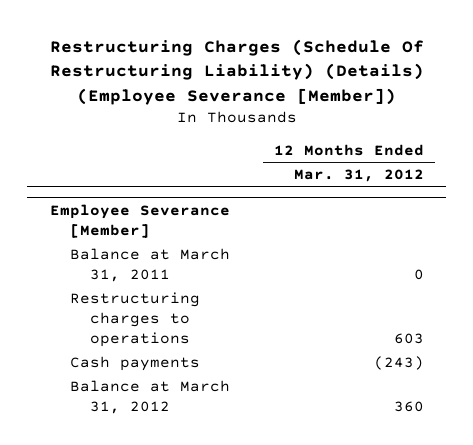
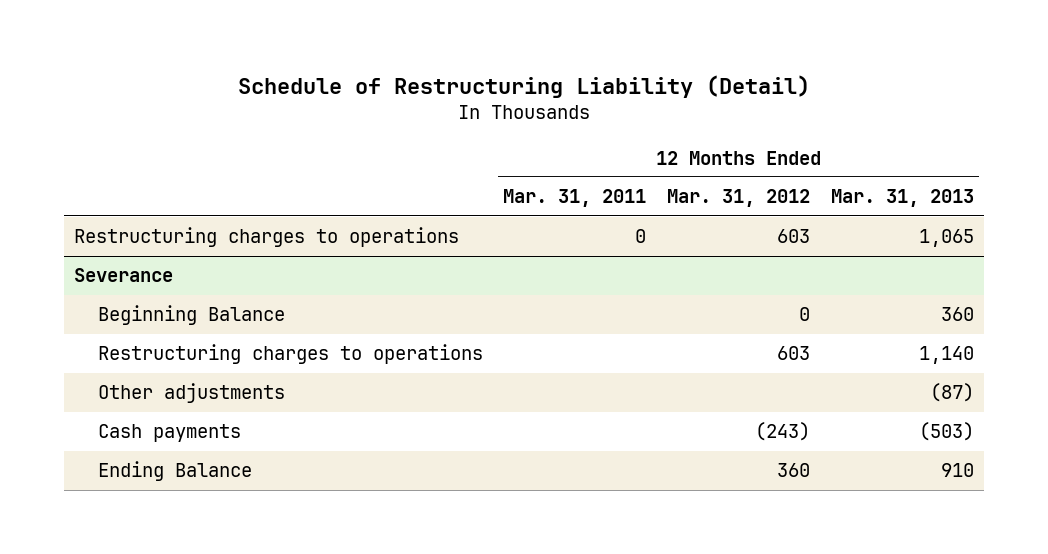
[49,38,424,105] Restructuring Charges (Schedule Of Restructuring Liability) (Details) (Employee Severance [Member]) -> [238,74,811,98] Schedule of Restructuring Liability (Detail)
none -> [503,189,647,208] Mar. 31, 2011
none -> [830,189,974,208] Mar. 31, 2013
[49,203,230,238] Employee Severance [Member] -> none
[69,247,230,282] Balance at March 31, 2011 -> none
none -> [74,268,174,283] Severance
none -> [97,305,285,326] Beginning Balance
none -> [97,344,483,365] Restructuring charges to operations
none -> [97,383,285,404] Other adjustments
[69,379,230,414] Balance at March 31, 2012 -> [97,461,252,482] Ending Balance

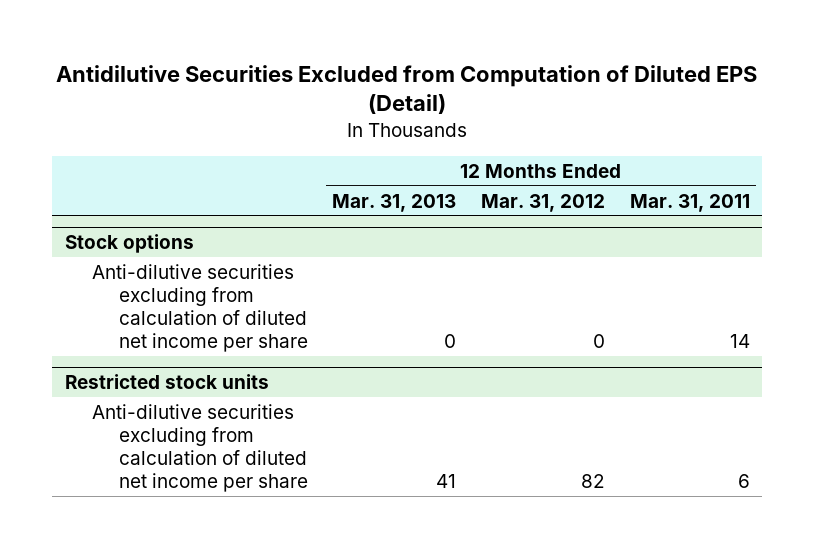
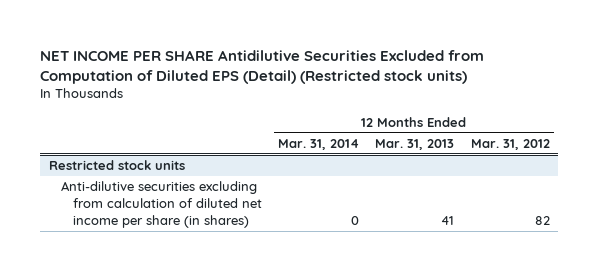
[56,64,758,115] Antidilutive Securities Excluded from Computation of Diluted EPS (Detail) -> [40,49,485,84] NET INCOME PER SHARE Antidilutive Securities Excluded from Computation of Diluted EPS (Detail) (Restricted stock units)
[629,193,750,212] Mar. 31, 2011 -> none
none -> [278,138,360,150] Mar. 31, 2014
[64,234,194,254] Stock options -> none
[91,263,308,352] Anti-dilutive securities excluding from calculation of diluted net income per share -> none
[91,403,308,492] Anti-dilutive securities excluding from calculation of diluted net income per share -> [60,181,262,228] Anti-dilutive securities excluding from calculation of diluted net income per share (in shares)

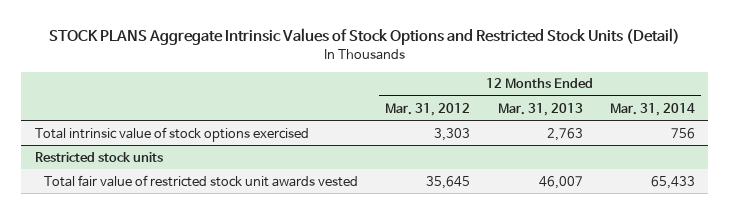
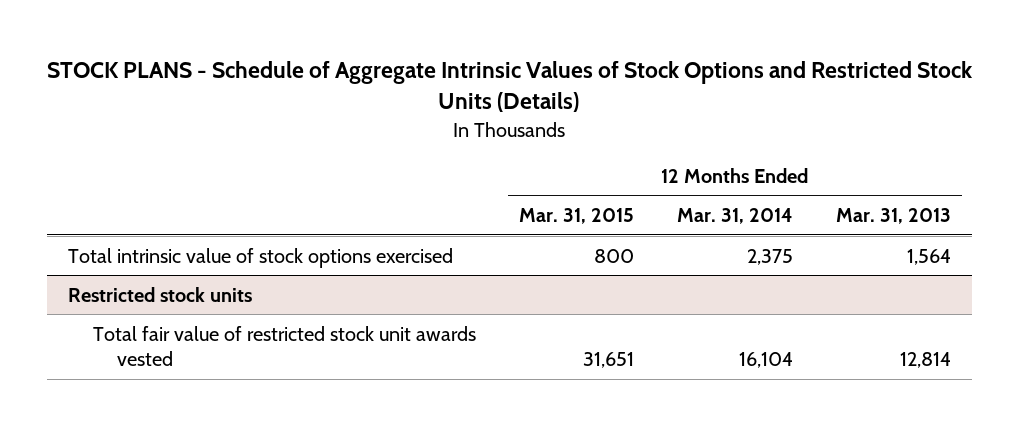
[48,28,680,46] STOCK PLANS Aggregate Intrinsic Values of Stock Options and Restricted Stock Units (Detail) -> [47,60,974,113] STOCK PLANS - Schedule of Aggregate Intrinsic Values of Stock Options and Restricted Stock Units (Details)
[385,102,471,116] Mar. 31, 2012 -> none
none -> [518,208,634,225] Mar. 31, 2015
[546,127,583,141] 2,763 -> [906,248,951,265] 1,564
[670,127,695,139] 756 -> [746,248,793,265] 2,375
[538,175,583,189] 46,007 -> [899,352,951,369] 12,814
[650,175,695,189] 65,433 -> [738,352,793,369] 16,104

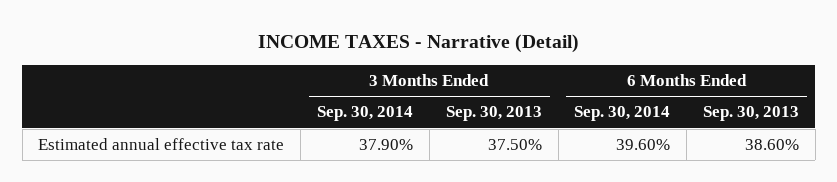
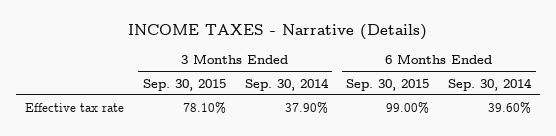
[257,34,579,54] INCOME TAXES - Narrative (Detail) -> [128,24,428,41] INCOME TAXES - Narrative (Details)
[445,106,542,122] Sep. 30, 2013 -> none
[703,106,800,122] Sep. 30, 2013 -> none
none -> [142,78,226,91] Sep. 30, 2015
none -> [346,78,430,91] Sep. 30, 2015
[38,138,285,151] Estimated annual effective tax rate -> [25,103,125,113] Effective tax rate

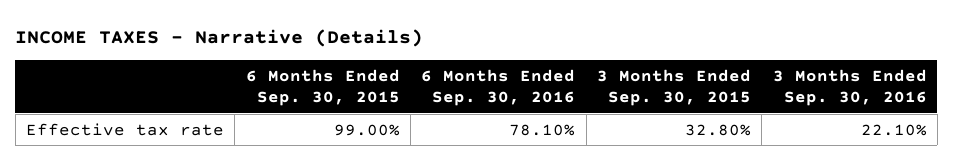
[244,77,329,91] Sep. 30, 2014 -> none
[447,77,532,91] Sep. 30, 2014 -> none
none -> [421,68,576,107] 6 Months Ended Sep. 30, 2016
none -> [772,68,927,107] 3 Months Ended Sep. 30, 2016
[182,102,226,115] 78.10% -> [684,123,751,136] 32.80%

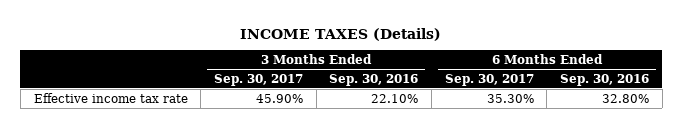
[15,28,424,47] INCOME TAXES - Narrative (Details) -> [240,27,442,41] INCOME TAXES (Details)
[245,68,400,107] 6 Months Ended Sep. 30, 2015 -> none
[596,68,751,107] 3 Months Ended Sep. 30, 2015 -> none
none -> [214,73,304,86] Sep. 30, 2017
none -> [444,73,534,86] Sep. 30, 2017
[26,122,225,136] Effective tax rate -> [33,92,188,103] Effective income tax rate
[509,123,576,136] 78.10% -> [602,93,650,103] 32.80%

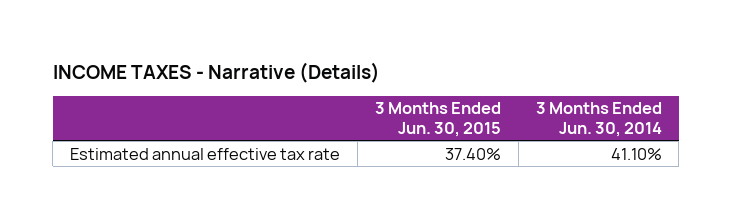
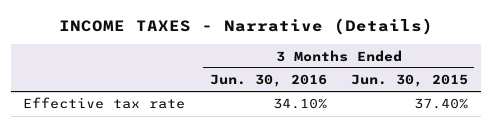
[535,102,662,137] 3 Months Ended Jun. 30, 2014 -> none
none -> [209,74,327,88] Jun. 30, 2016
[70,147,341,160] Estimated annual effective tax rate -> [23,97,186,110] Effective tax rate

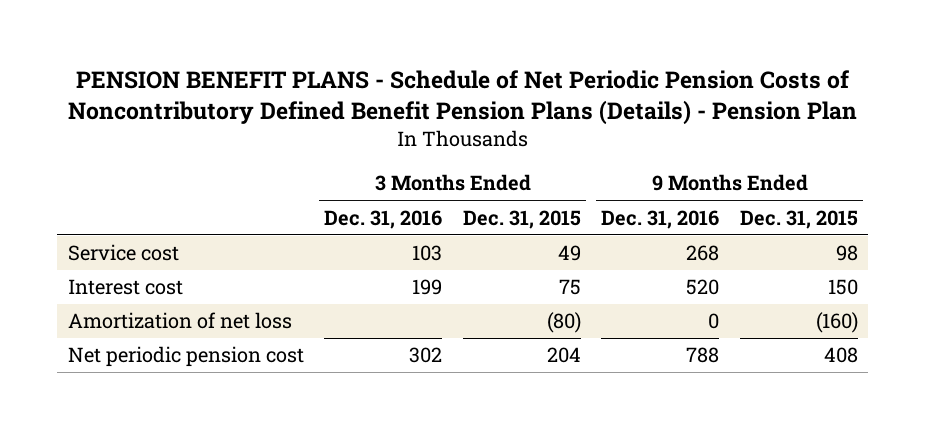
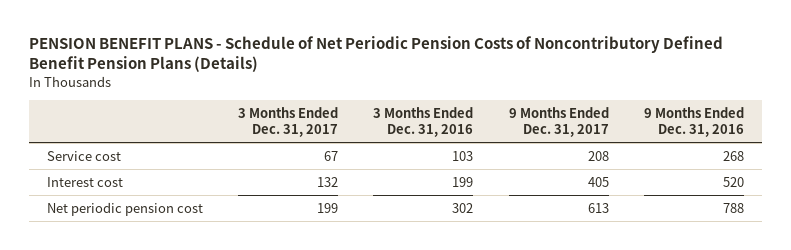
[67,70,857,126] PENSION BENEFIT PLANS - Schedule of Net Periodic Pension Costs of Noncontributory Defined Benefit Pension Plans (Details) - Pension Plan -> [28,36,723,73] PENSION BENEFIT PLANS - Schedule of Net Periodic Pension Costs of Noncontributory Defined Benefit Pension Plans (Details)
[462,209,581,229] Dec. 31, 2015 -> none
[739,209,858,229] Dec. 31, 2015 -> none
none -> [237,106,338,137] 3 Months Ended Dec. 31, 2017
none -> [508,106,609,137] 9 Months Ended Dec. 31, 2017
[67,312,292,330] Amortization of net loss -> none

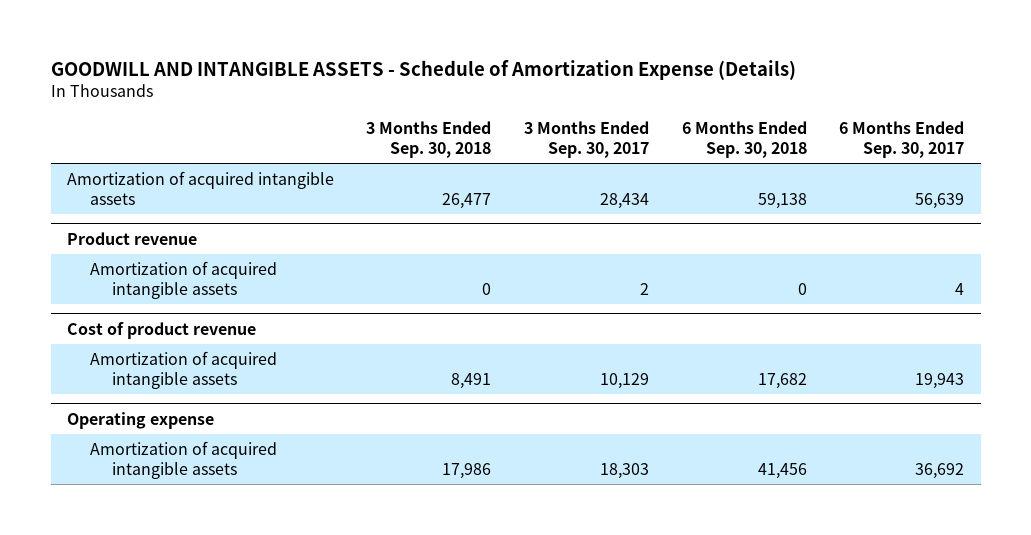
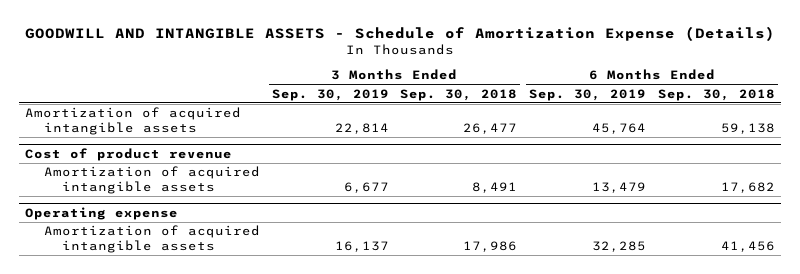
[524,121,650,158] 3 Months Ended Sep. 30, 2017 -> none
[839,121,965,158] 6 Months Ended Sep. 30, 2017 -> none
none -> [271,88,389,101] Sep. 30, 2019
none -> [529,88,647,101] Sep. 30, 2019
[66,231,197,245] Product revenue -> none
[89,261,277,299] Amortization of acquired intangible assets -> none

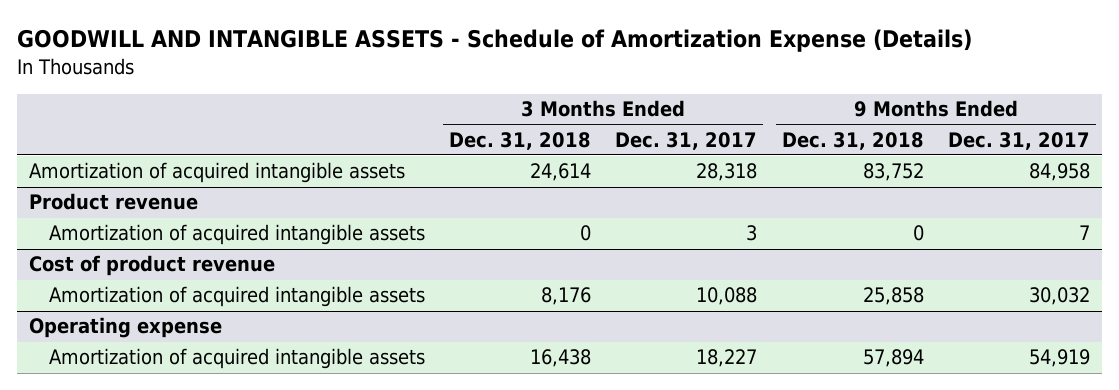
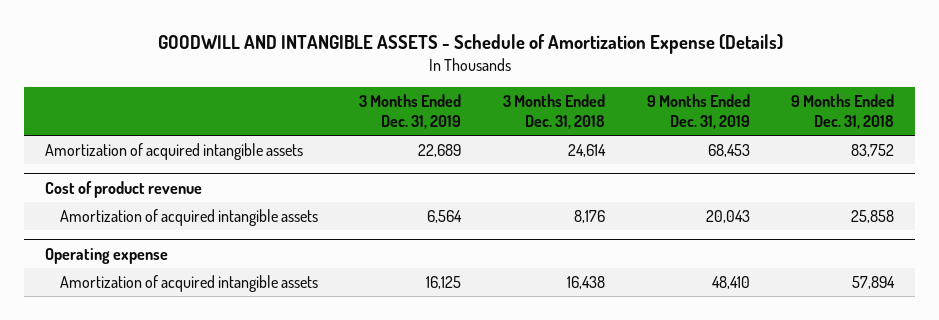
[615,131,758,150] Dec. 31, 2017 -> none
[947,131,1090,150] Dec. 31, 2017 -> none
none -> [359,94,462,130] 3 Months Ended Dec. 31, 2019
none -> [646,94,750,130] 9 Months Ended Dec. 31, 2019
[28,193,198,211] Product revenue -> none
[48,224,425,246] Amortization of acquired intangible assets -> none

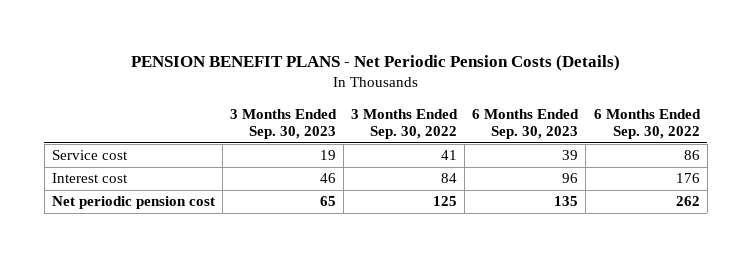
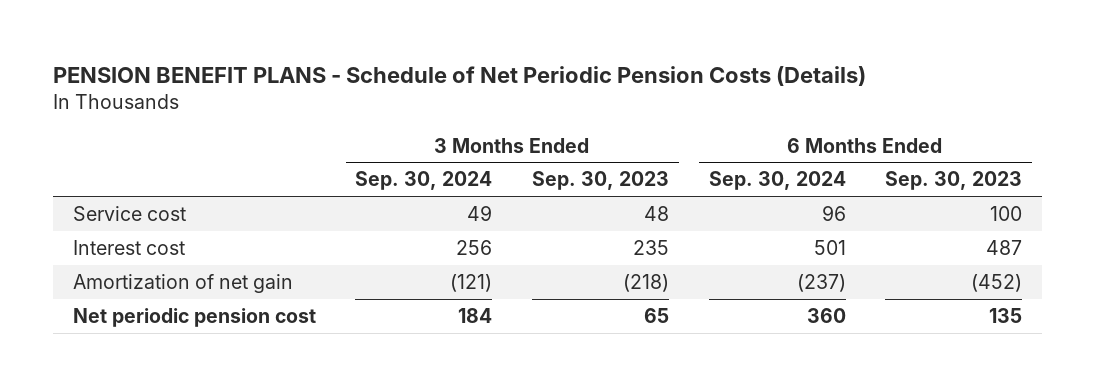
[130,55,620,72] PENSION BENEFIT PLANS - Net Periodic Pension Costs (Details) -> [53,66,867,87] PENSION BENEFIT PLANS - Schedule of Net Periodic Pension Costs (Details)
[351,108,459,140] 3 Months Ended Sep. 30, 2022 -> none
[593,108,701,140] 6 Months Ended Sep. 30, 2022 -> none
none -> [355,171,493,191] Sep. 30, 2024
none -> [708,171,846,191] Sep. 30, 2024
[319,150,336,161] 19 -> [643,206,669,222] 48
[562,150,579,161] 39 -> [990,206,1023,222] 100
[319,173,336,184] 46 -> [632,240,669,256] 235
[562,173,579,184] 96 -> [986,240,1023,256] 487
none -> [72,274,293,294] Amortization of net gain

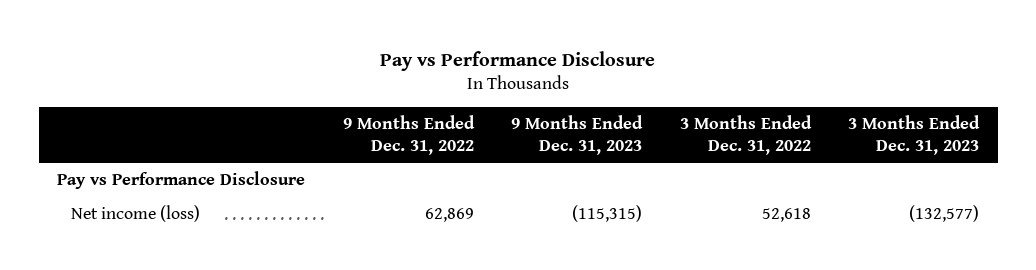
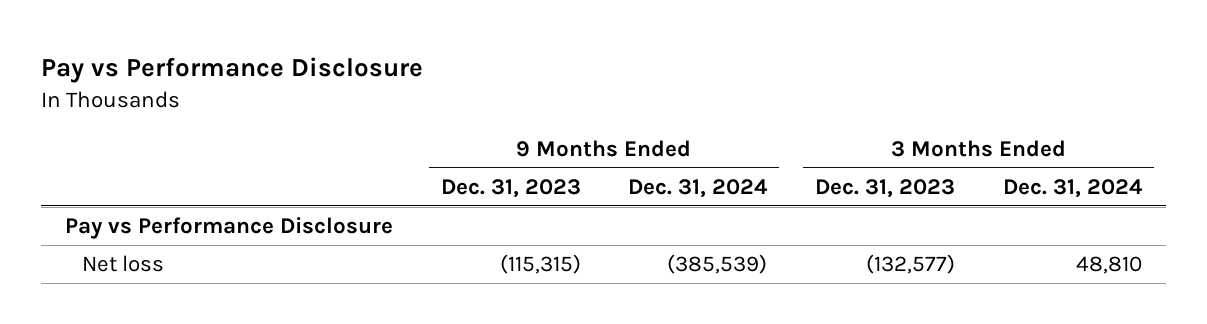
[342,114,475,155] 9 Months Ended Dec. 31, 2022 -> none
[679,114,812,155] 3 Months Ended Dec. 31, 2022 -> none
none -> [628,178,769,198] Dec. 31, 2024
none -> [1002,178,1143,198] Dec. 31, 2024
[71,205,201,223] Net income (loss) -> [82,255,165,273] Net loss

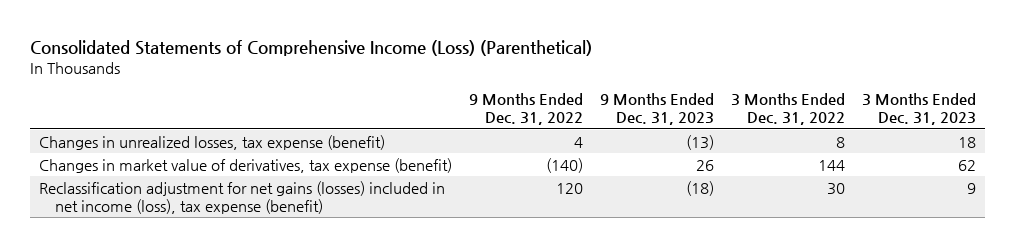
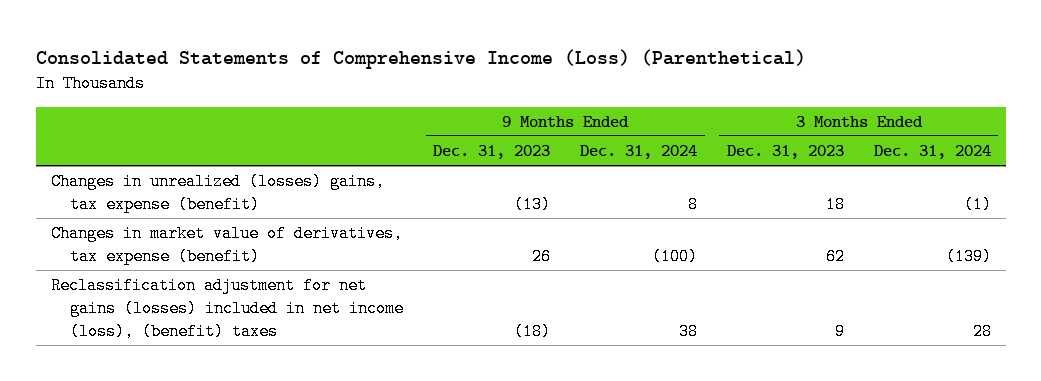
[468,93,583,125] 9 Months Ended Dec. 31, 2022 -> none
[731,93,846,125] 3 Months Ended Dec. 31, 2022 -> none
none -> [580,145,698,160] Dec. 31, 2024
none -> [873,145,991,160] Dec. 31, 2024
[38,134,385,150] Changes in unrealized losses, tax expense (benefit) -> [50,173,385,214] Changes in unrealized (losses) gains, tax expense (benefit)
[38,180,445,214] Reclassification adjustment for net gains (losses) included in net income (loss), tax expense (benefit) -> [50,277,405,341] Reclassification adjustment for net gains (losses) included in net income (loss), (benefit) taxes

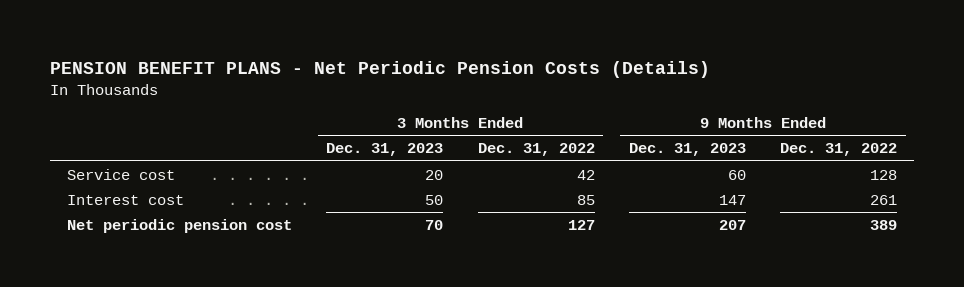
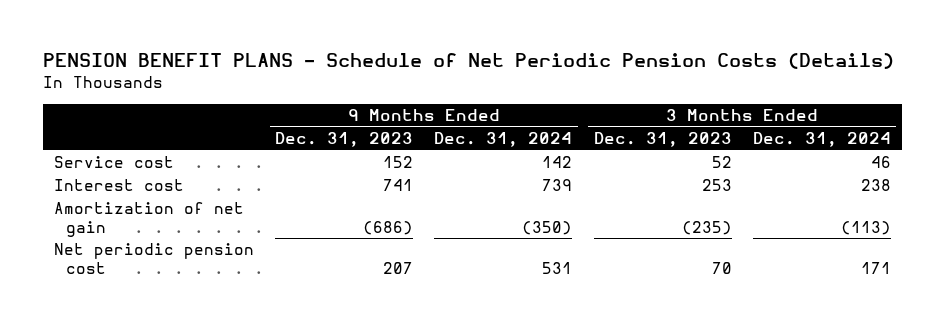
[49,60,710,78] PENSION BENEFIT PLANS - Net Periodic Pension Costs (Details) -> [43,53,895,70] PENSION BENEFIT PLANS - Schedule of Net Periodic Pension Costs (Details)
[477,143,595,157] Dec. 31, 2022 -> none
[780,143,898,157] Dec. 31, 2022 -> none
none -> [434,132,573,148] Dec. 31, 2024
none -> [753,132,892,148] Dec. 31, 2024
[425,169,444,180] 20 -> [711,156,732,169] 52
[727,169,746,180] 60 -> [383,156,414,169] 152
[425,194,444,205] 50 -> [701,179,732,192] 253
[718,194,746,205] 147 -> [383,179,414,192] 741
none -> [53,202,244,237] Amortization of net gain

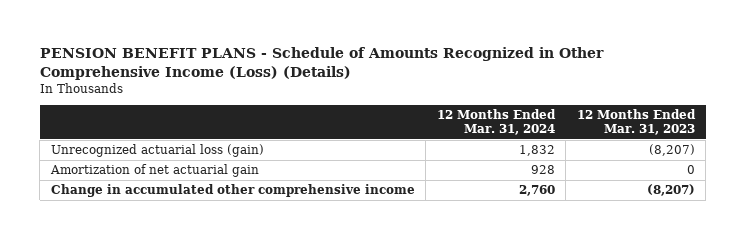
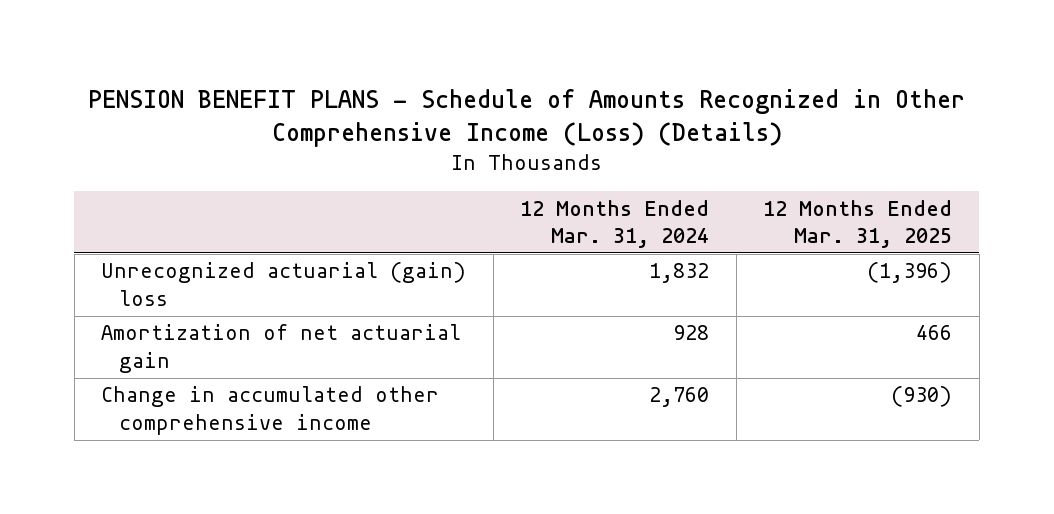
[576,109,696,136] 12 Months Ended Mar. 31, 2023 -> none
none -> [763,199,953,249] 12 Months Ended Mar. 31, 2025
[50,144,264,158] Unrecognized actuarial loss (gain) -> [101,262,467,307] Unrecognized actuarial (gain) loss

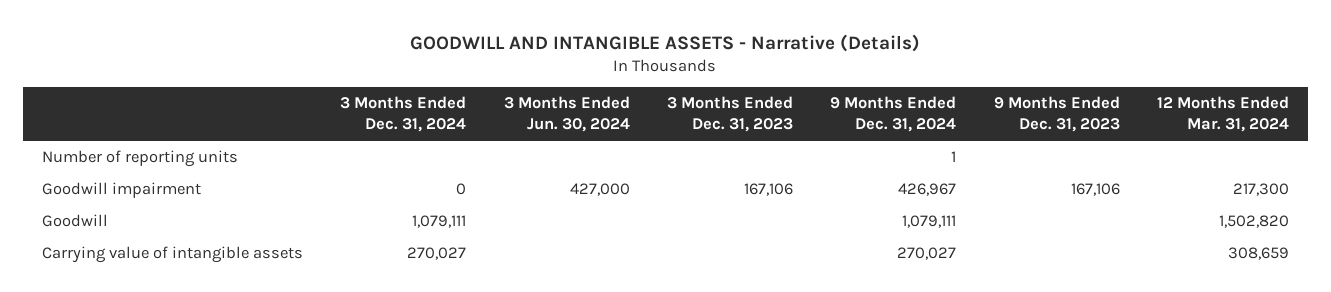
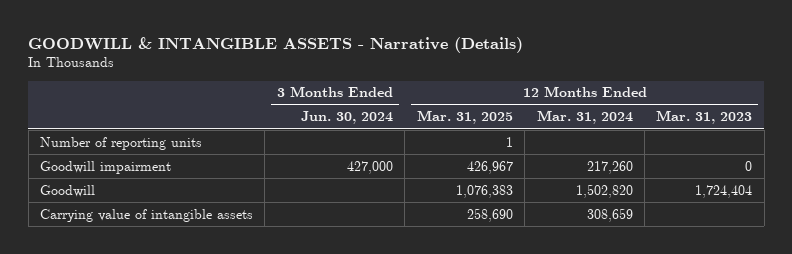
[410,33,921,52] GOODWILL AND INTANGIBLE ASSETS - Narrative (Details) -> [28,37,524,54] GOODWILL & INTANGIBLE ASSETS - Narrative (Details)
[340,96,467,132] 3 Months Ended Dec. 31, 2024 -> none
[666,96,793,132] 3 Months Ended Dec. 31, 2023 -> none
[830,96,957,132] 9 Months Ended Dec. 31, 2024 -> none
[993,96,1120,132] 9 Months Ended Dec. 31, 2023 -> none
none -> [416,110,513,125] Mar. 31, 2025
none -> [656,110,753,125] Mar. 31, 2023
[1232,183,1289,197] 217,300 -> [586,160,633,174] 217,260

